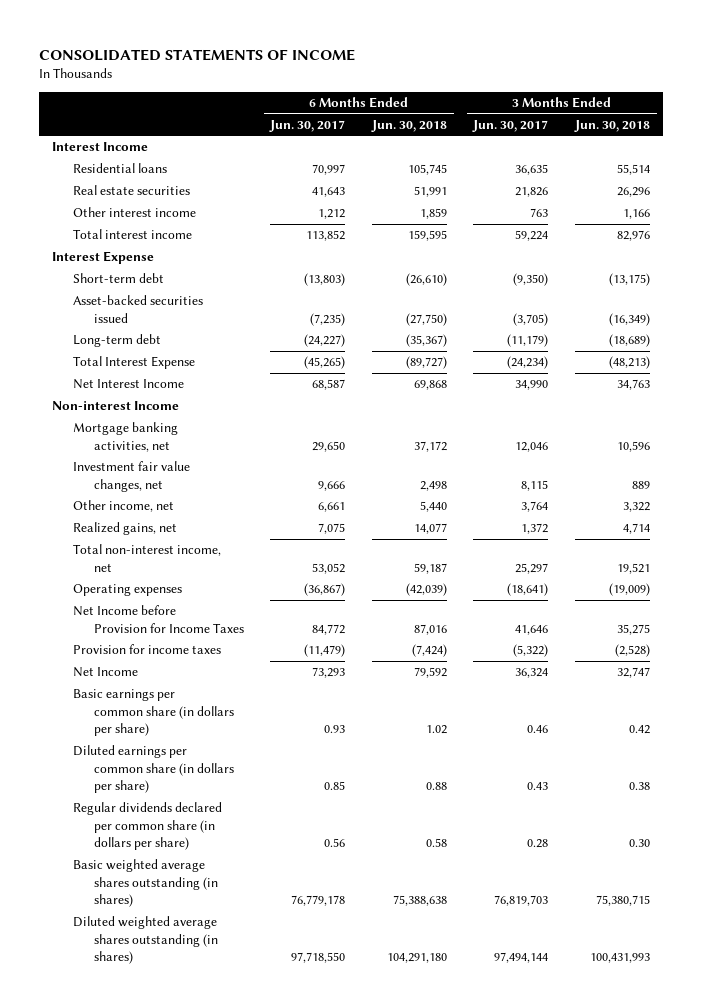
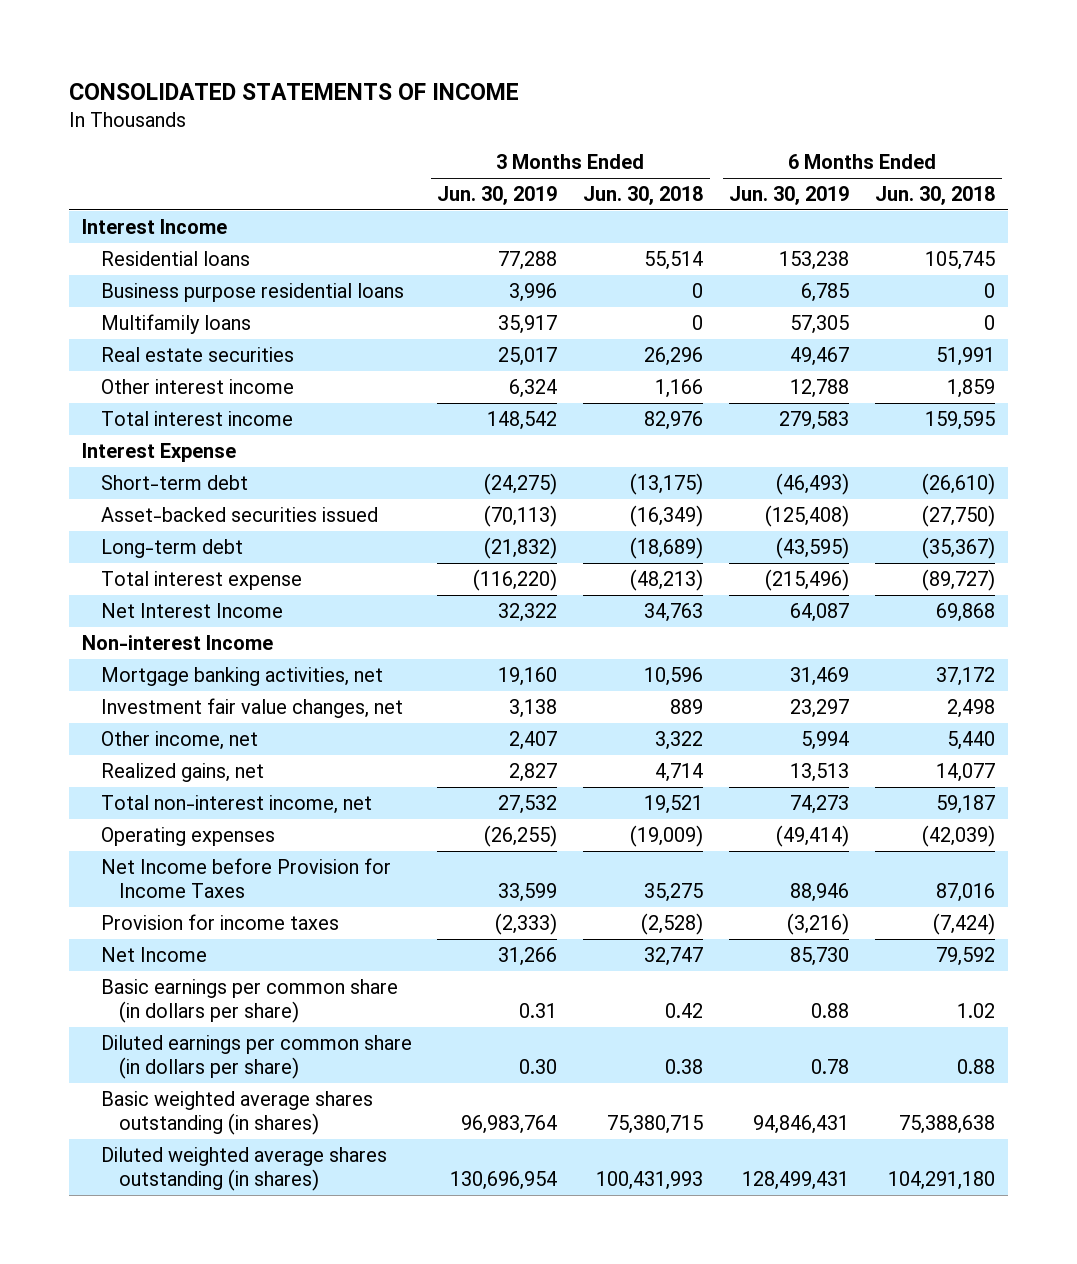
[269,119,346,132] Jun. 30, 2017 -> none
[472,119,549,132] Jun. 30, 2017 -> none
none -> [437,185,558,205] Jun. 30, 2019
none -> [729,185,850,205] Jun. 30, 2019
none -> [100,282,404,302] Business purpose residential loans
none -> [100,313,251,334] Multifamily loans
[72,356,195,370] Total Interest Expense -> [100,570,302,590] Total interest expense
[72,802,222,851] Regular dividends declared per common share (in dollars per share) -> none

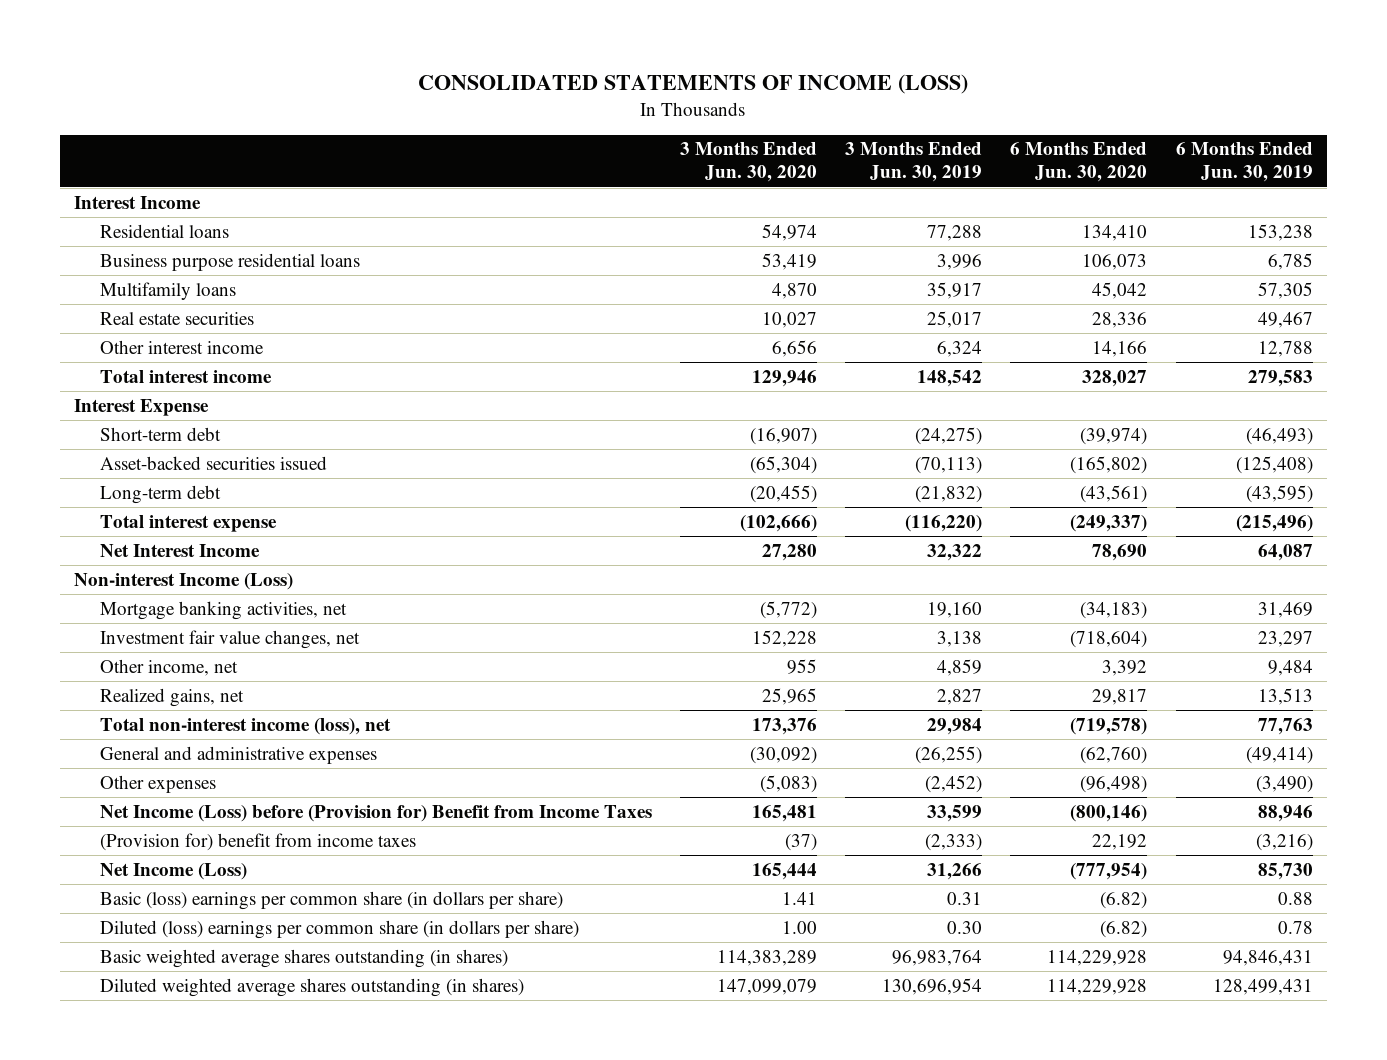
[68,82,519,100] CONSOLIDATED STATEMENTS OF INCOME -> [418,73,969,94] CONSOLIDATED STATEMENTS OF INCOME (LOSS)
[583,185,704,205] Jun. 30, 2018 -> none
[875,185,996,205] Jun. 30, 2018 -> none
none -> [680,142,818,183] 3 Months Ended Jun. 30, 2020
none -> [1010,142,1148,183] 6 Months Ended Jun. 30, 2020
[81,634,273,650] Non-interest Income -> [74,572,294,590] Non-interest Income (Loss)
[509,730,558,750] 2,407 -> [937,658,983,676] 4,859
[801,730,850,750] 5,994 -> [1267,659,1313,676] 9,484
[100,794,372,814] Total non-interest income, net -> [99,717,391,735] Total non-interest income (loss), net
[498,794,558,814] 27,532 -> [927,717,983,735] 29,984
[790,794,850,814] 74,273 -> [1257,717,1313,735] 77,763
[100,826,275,846] Operating expenses -> [99,745,377,764] General and administrative expenses
none -> [99,774,216,793] Other expenses
[100,857,391,899] Net Income before Provision for Income Taxes -> [99,804,652,822] Net Income (Loss) before (Provision for) Benefit from Income Taxes
[100,913,339,930] Provision for income taxes -> [99,832,416,851] (Provision for) benefit from income taxes
[100,946,207,962] Net Income -> [99,862,247,880] Net Income (Loss)
[100,978,398,1024] Basic earnings per common share (in dollars per share) -> [99,890,563,910] Basic (loss) earnings per common share (in dollars per share)
[100,1034,412,1080] Diluted earnings per common share (in dollars per share) -> [99,919,579,939] Diluted (loss) earnings per common share (in dollars per share)

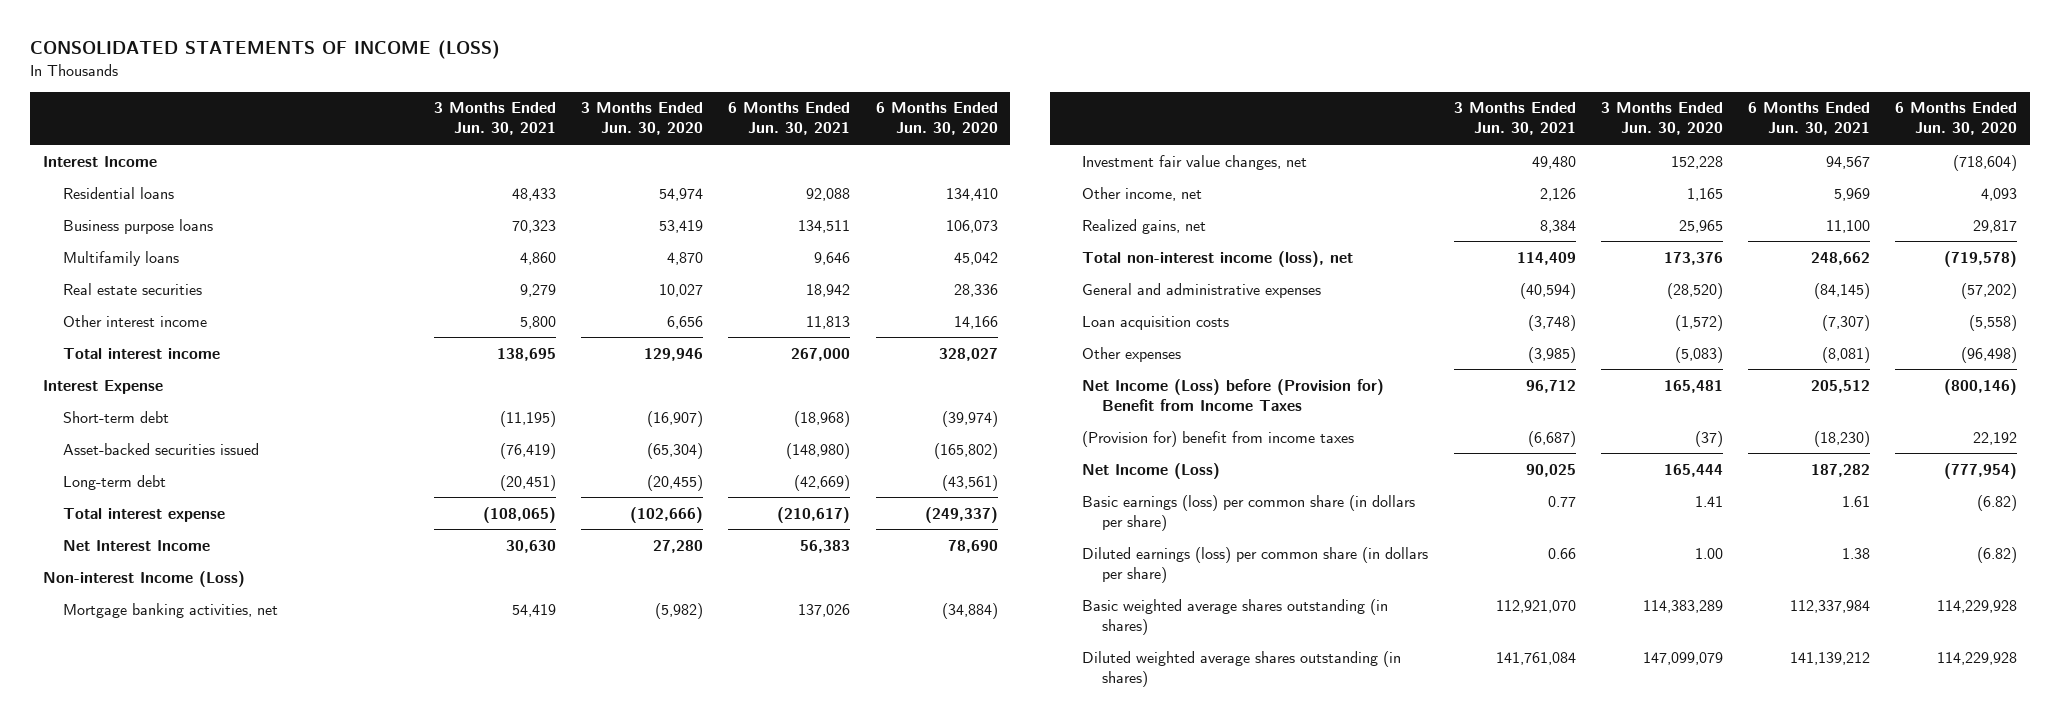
[845,142,983,183] 3 Months Ended Jun. 30, 2019 -> none
[1175,142,1313,183] 6 Months Ended Jun. 30, 2019 -> none
none -> [433,102,556,136] 3 Months Ended Jun. 30, 2021
none -> [728,102,851,136] 6 Months Ended Jun. 30, 2021
[99,252,360,271] Business purpose residential loans -> [62,218,213,234] Business purpose loans
[760,600,818,619] (5,772) -> [655,602,704,619] (5,982)
[1080,601,1148,619] (34,183) -> [941,602,998,619] (34,884)
[787,658,818,674] 955 -> [1686,187,1723,201] 1,165
[1102,659,1148,676] 3,392 -> [1981,187,2018,201] 4,093
[750,746,818,764] (30,092) -> [1666,282,1723,299] (28,520)
[1080,746,1148,764] (62,760) -> [1961,282,2018,299] (57,202)
none -> [1082,315,1230,330] Loan acquisition costs
[99,890,563,910] Basic (loss) earnings per common share (in dollars per share) -> [1082,494,1416,531] Basic earnings (loss) per common share (in dollars per share)
[99,919,579,939] Diluted (loss) earnings per common share (in dollars per share) -> [1082,546,1429,583] Diluted earnings (loss) per common share (in dollars per share)

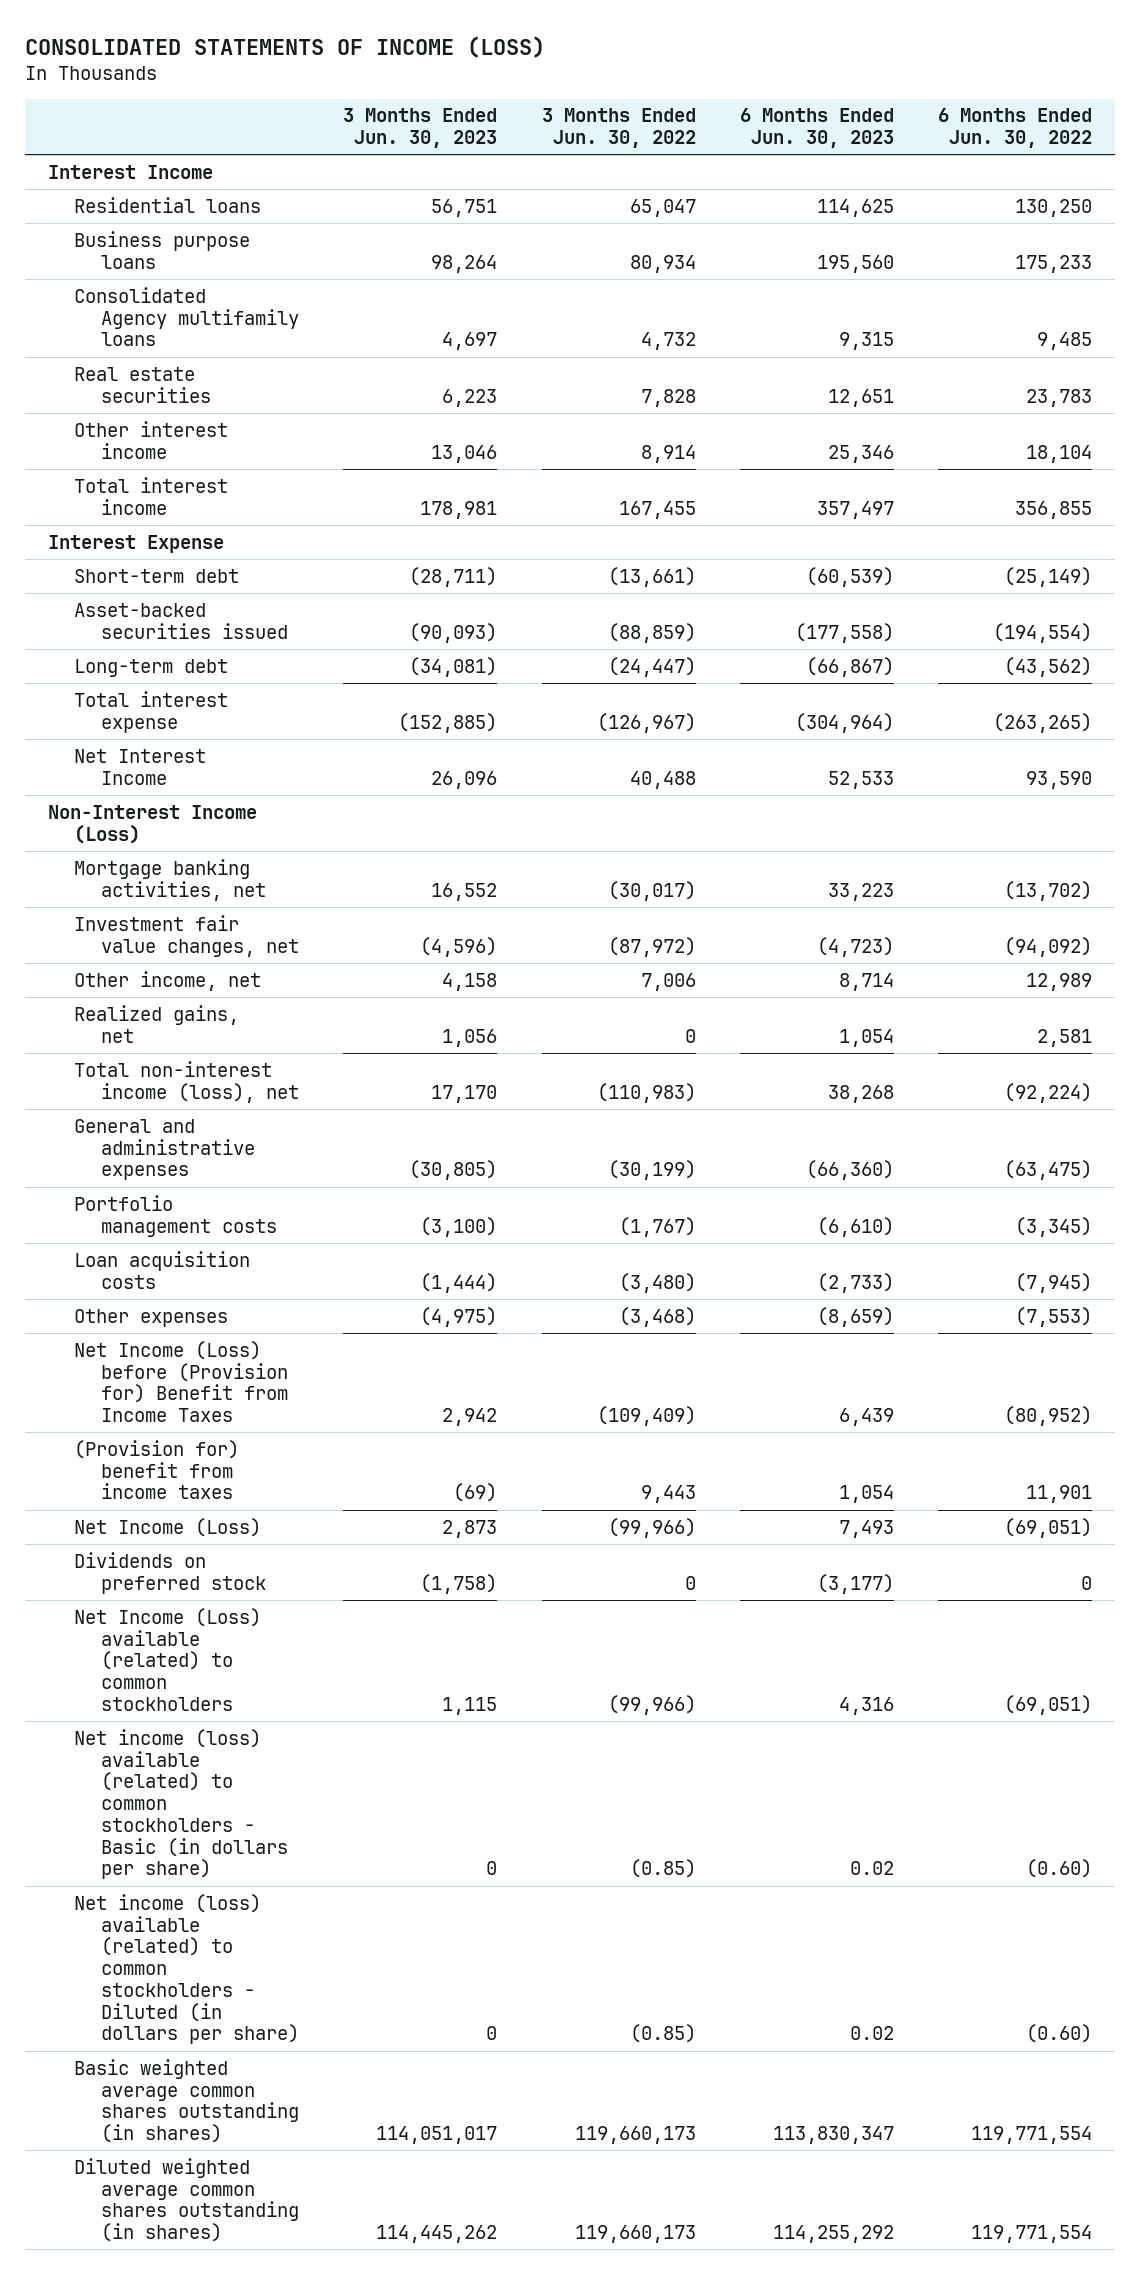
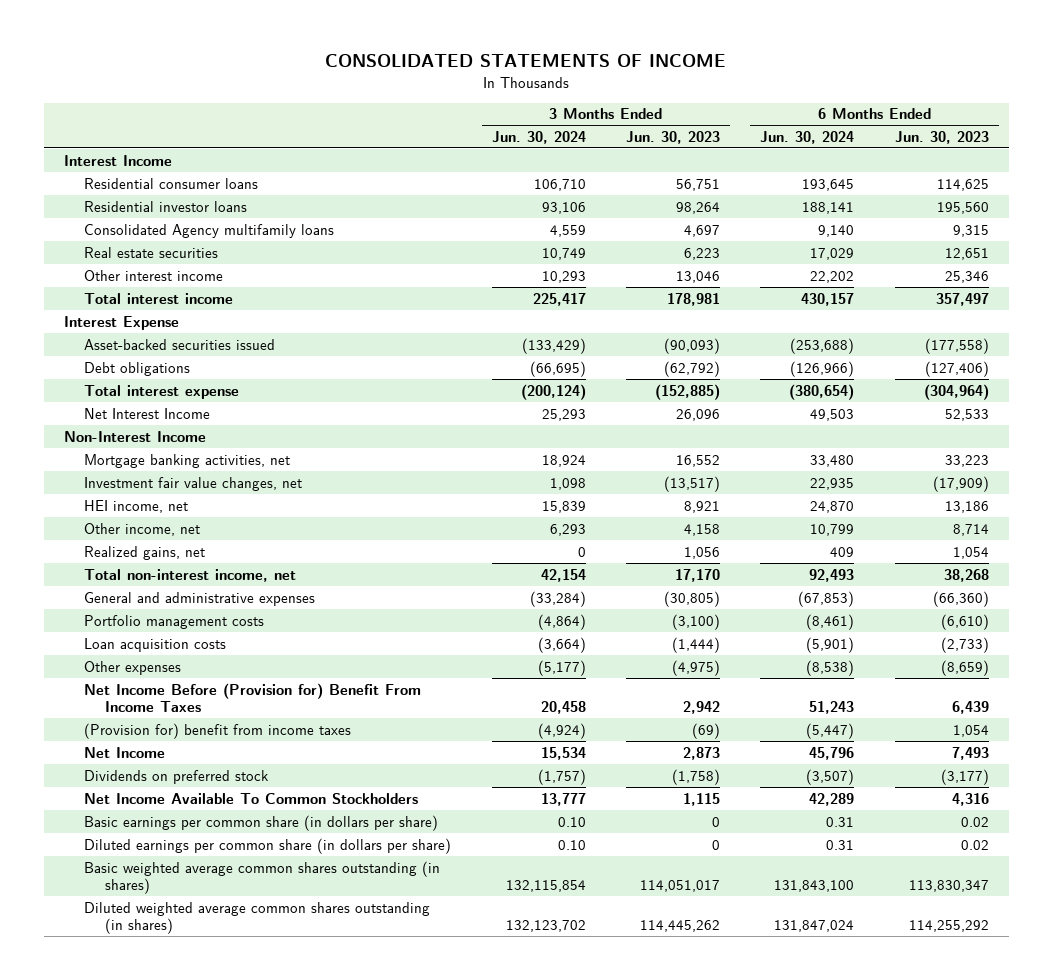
[25,35,546,58] CONSOLIDATED STATEMENTS OF INCOME (LOSS) -> [325,54,727,68] CONSOLIDATED STATEMENTS OF INCOME
[541,108,696,149] 3 Months Ended Jun. 30, 2022 -> none
[938,108,1093,149] 6 Months Ended Jun. 30, 2022 -> none
none -> [491,130,586,144] Jun. 30, 2024
none -> [760,130,855,144] Jun. 30, 2024
[74,196,262,213] Residential loans -> [84,177,259,189] Residential consumer loans
[74,230,251,269] Business purpose loans -> [84,200,248,212] Residential investor loans
[74,568,240,583] Short-term debt -> none
[74,658,229,677] Long-term debt -> [84,361,191,376] Debt obligations
[409,656,498,677] (34,081) -> [664,360,721,377] (62,792)
[805,656,894,677] (66,867) -> [924,360,989,377] (127,406)
[47,804,257,844] Non-Interest Income (Loss) -> [63,430,206,442] Non-Interest Income
[420,936,498,957] (4,596) -> [664,475,721,492] (13,517)
[816,936,894,957] (4,723) -> [932,475,989,492] (17,909)
none -> [84,499,189,513] HEI income, net
[74,1060,299,1103] Total non-interest income (loss), net -> [84,568,297,582] Total non-interest income, net
[74,1340,288,1423] Net Income (Loss) before (Provision for) Benefit from Income Taxes -> [84,682,422,713] Net Income Before (Provision for) Benefit From Income Taxes
[74,1517,262,1537] Net Income (Loss) -> [84,746,166,758] Net Income
[74,1607,262,1711] Net Income (Loss) available (related) to common stockholders -> [84,792,419,804] Net Income Available To Common Stockholders
[74,1728,288,1880] Net income (loss) available (related) to common stockholders - Basic (in dollars per share) -> [84,814,439,831] Basic earnings per common share (in dollars per share)
[74,1893,299,2045] Net income (loss) available (related) to common stockholders - Diluted (in dollars per share) -> [84,837,452,854] Diluted earnings per common share (in dollars per share)

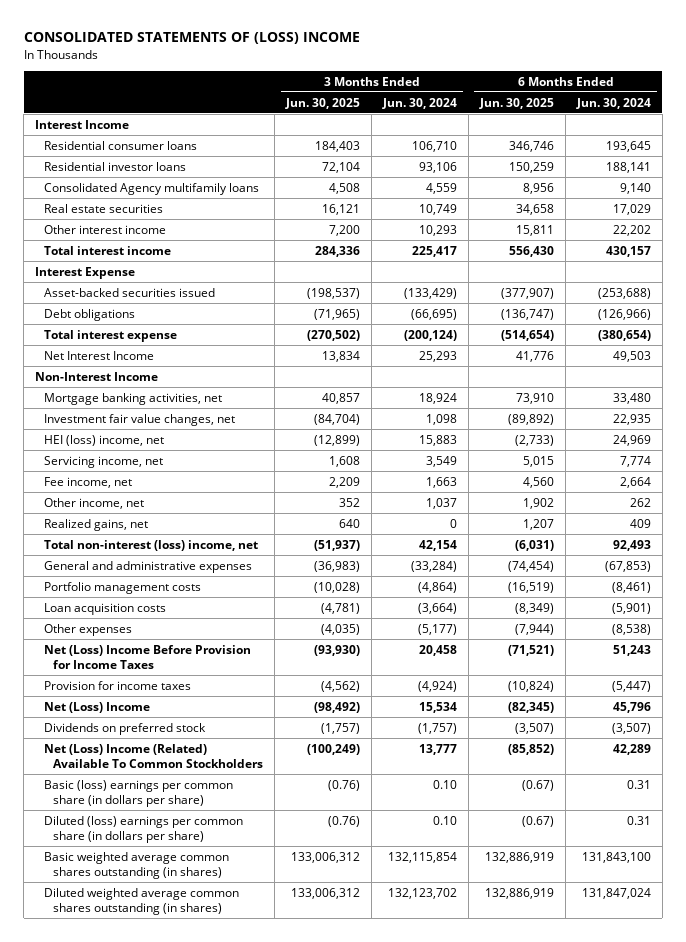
[325,54,727,68] CONSOLIDATED STATEMENTS OF INCOME -> [23,32,360,45] CONSOLIDATED STATEMENTS OF (LOSS) INCOME
[626,130,721,144] Jun. 30, 2023 -> none
[894,130,989,144] Jun. 30, 2023 -> none
none -> [285,97,361,109] Jun. 30, 2025
none -> [479,97,555,109] Jun. 30, 2025
[84,499,189,513] HEI income, net -> [44,434,165,446] HEI (loss) income, net
[541,500,586,513] 15,839 -> [419,434,458,446] 15,883
[810,500,855,513] 24,870 -> [612,434,651,446] 24,969
none -> [44,455,164,468] Servicing income, net
none -> [44,476,133,488] Fee income, net
[549,523,586,536] 6,293 -> [426,497,458,509] 1,037
[810,523,855,536] 10,799 -> [629,497,651,507] 262
[84,568,297,582] Total non-interest income, net -> [44,539,259,551] Total non-interest (loss) income, net
[84,682,422,713] Net Income Before (Provision for) Benefit From Income Taxes -> [44,644,252,670] Net (Loss) Income Before Provision for Income Taxes
[84,722,352,739] (Provision for) benefit from income taxes -> [44,680,192,690] Provision for income taxes
[84,746,166,758] Net Income -> [44,701,151,713] Net (Loss) Income
[84,792,419,804] Net Income Available To Common Stockholders -> [44,743,264,769] Net (Loss) Income (Related) Available To Common Stockholders
[84,814,439,831] Basic earnings per common share (in dollars per share) -> [44,779,234,808] Basic (loss) earnings per common share (in dollars per share)
[84,837,452,854] Diluted earnings per common share (in dollars per share) -> [44,815,244,844] Diluted (loss) earnings per common share (in dollars per share)

